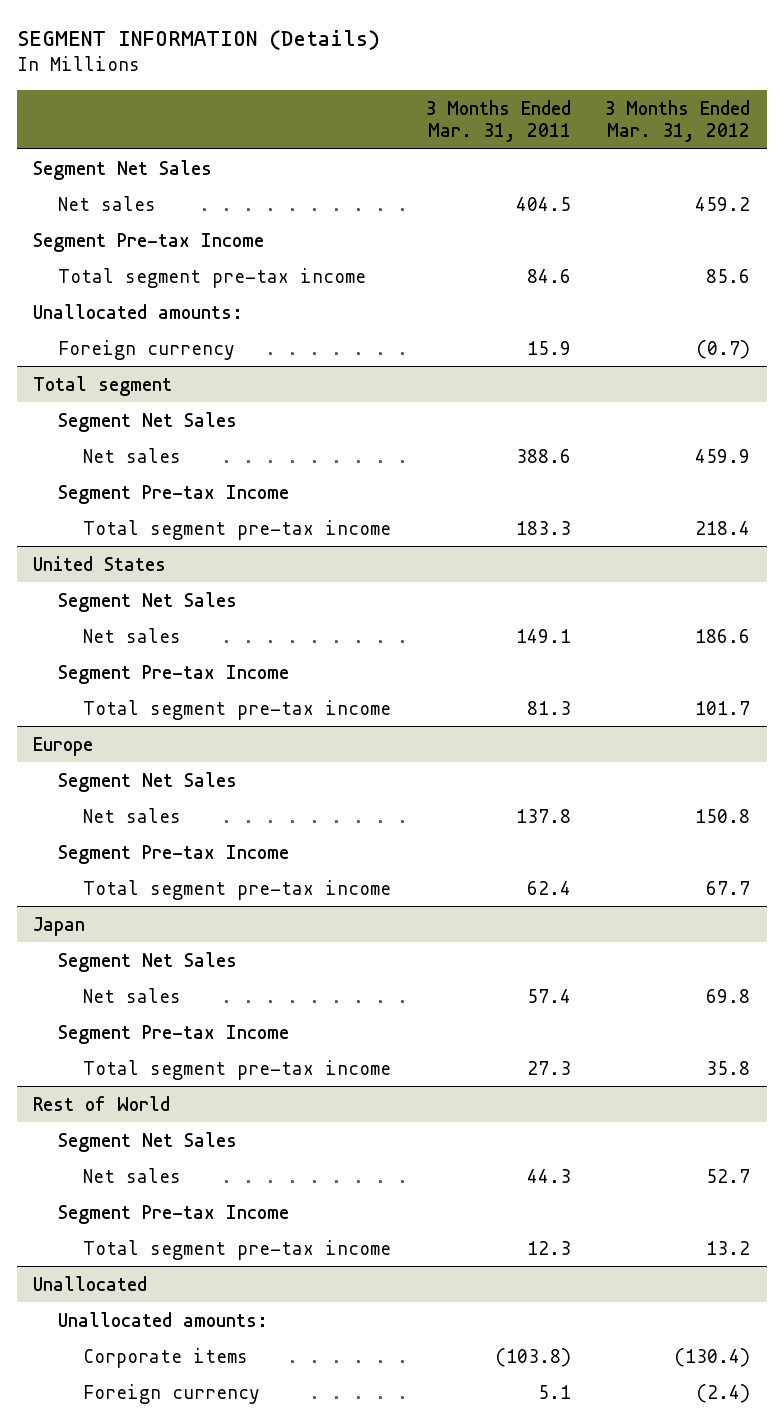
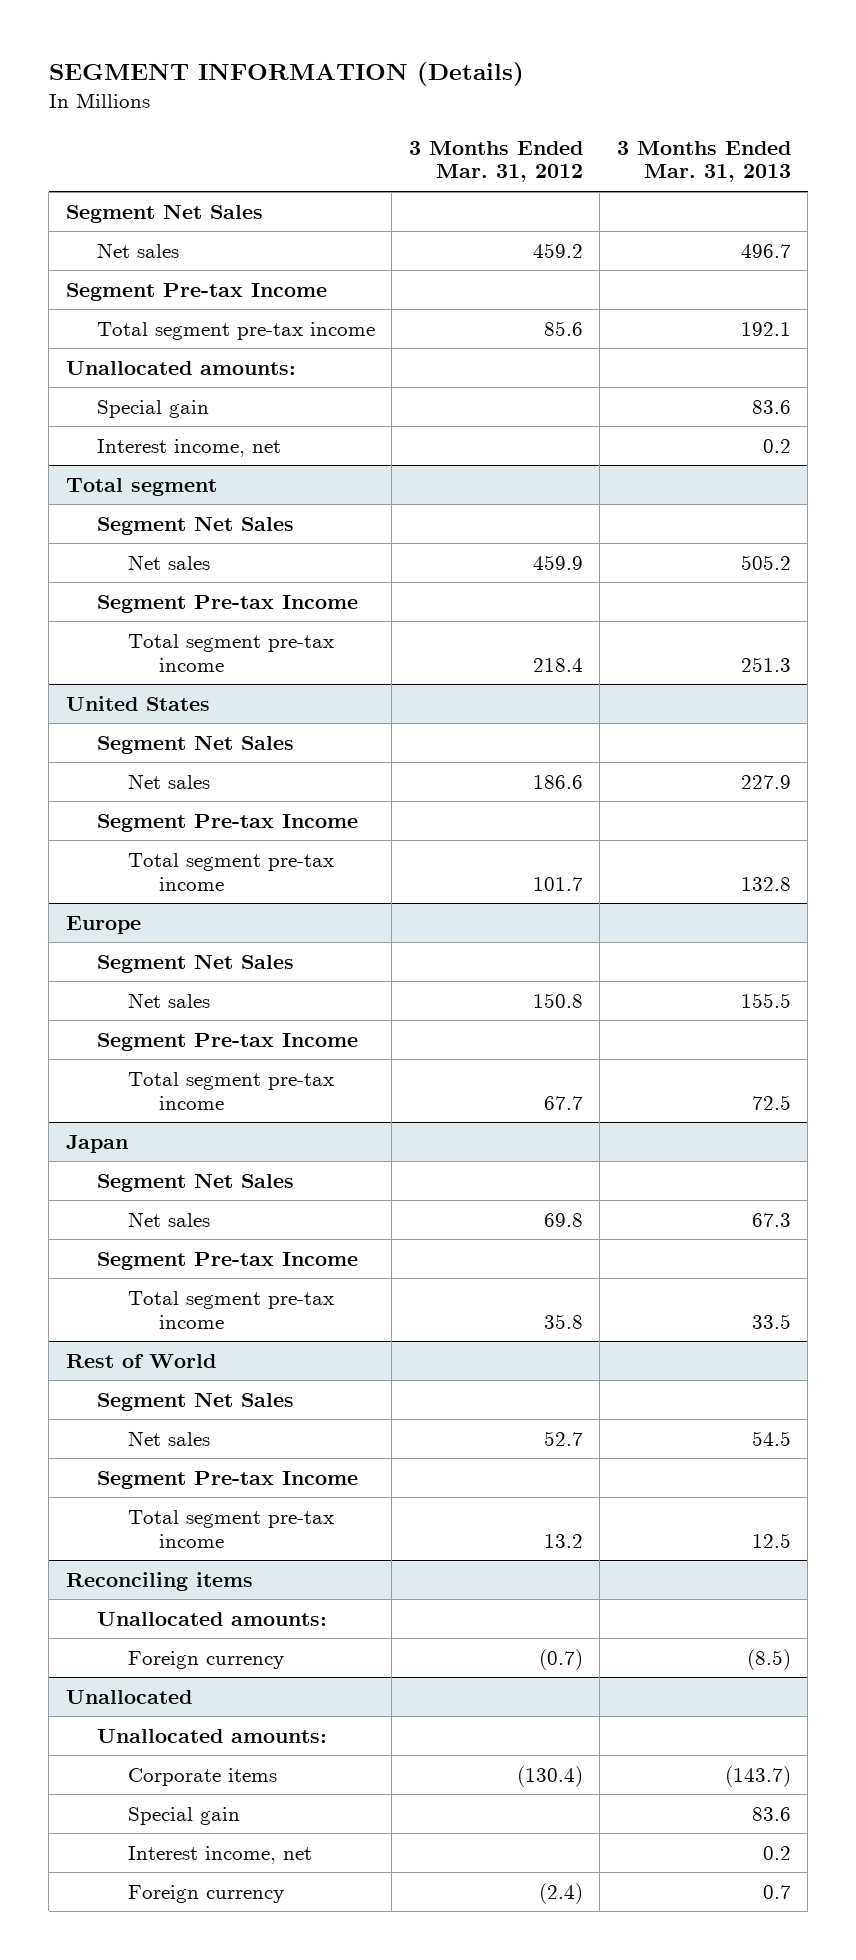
[424,99,571,143] 3 Months Ended Mar. 31, 2011 -> none
none -> [616,140,791,183] 3 Months Ended Mar. 31, 2013
[58,339,236,360] Foreign currency -> none
none -> [96,399,209,418] Special gain
none -> [96,438,281,457] Interest income, net
none -> [65,1571,253,1591] Reconciling items
none -> [96,1611,327,1626] Unallocated amounts:
none -> [127,1650,284,1669] Foreign currency
none -> [127,1806,240,1825] Special gain
none -> [127,1845,312,1864] Interest income, net

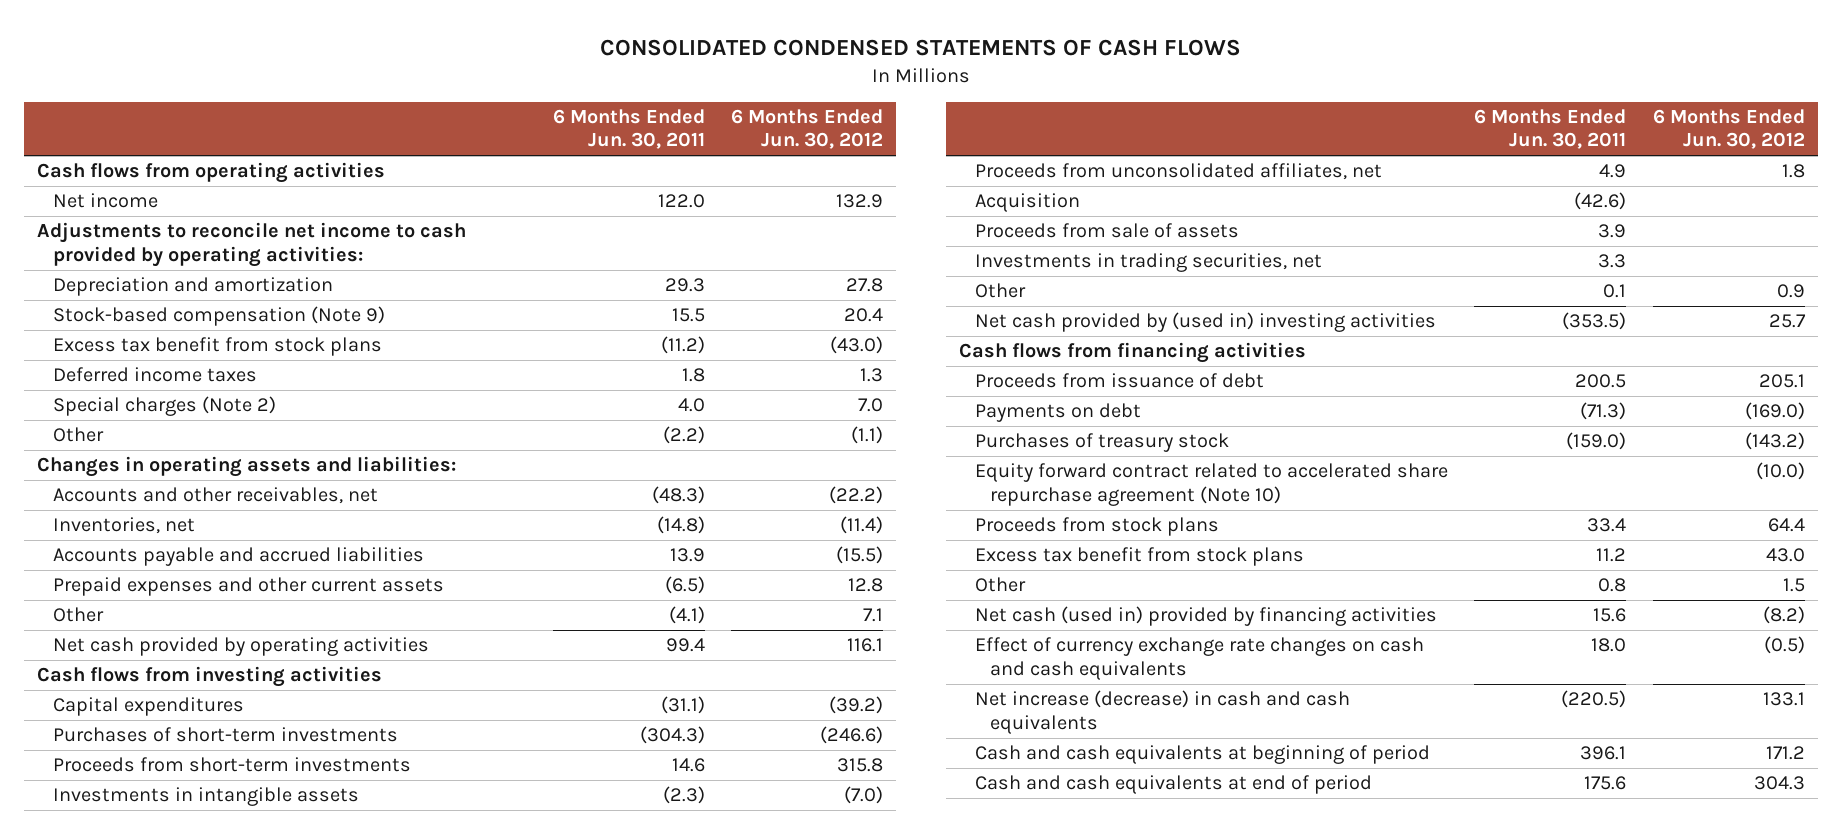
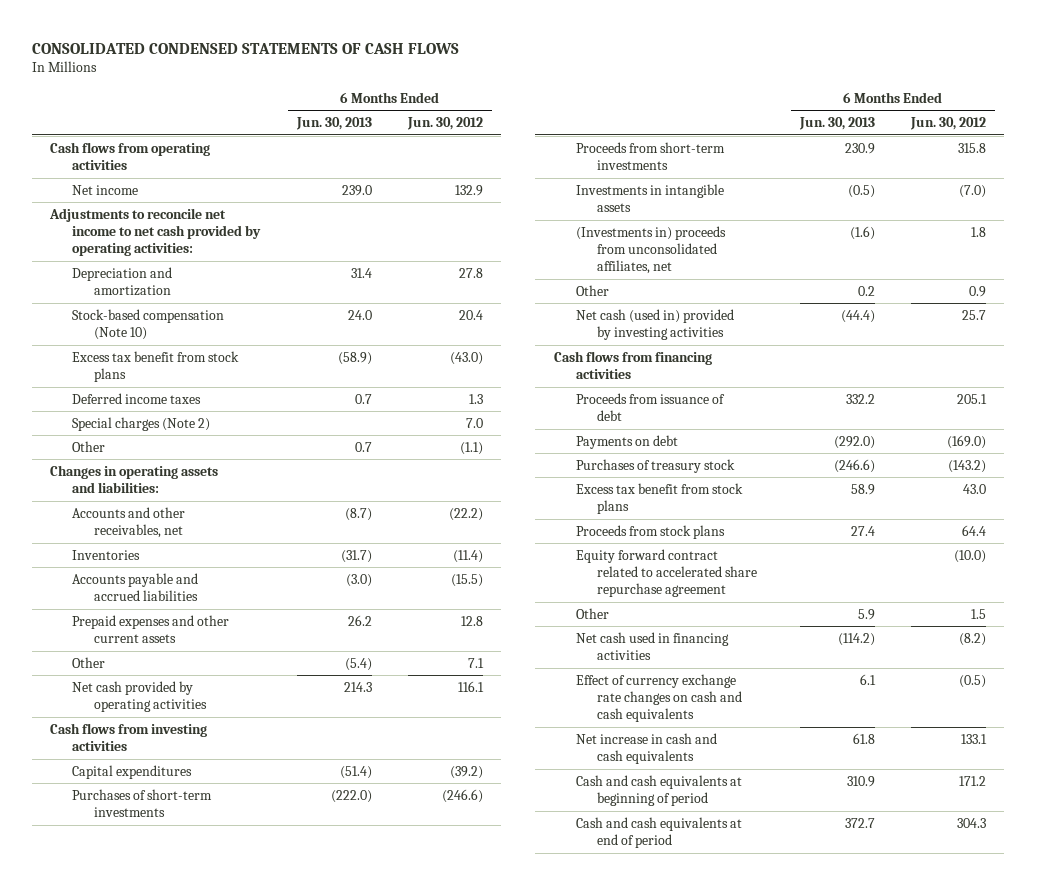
[552,108,705,150] 6 Months Ended Jun. 30, 2011 -> none
none -> [295,117,372,131] Jun. 30, 2013
[37,222,467,267] Adjustments to reconcile net income to cash provided by operating activities: -> [49,207,262,257] Adjustments to reconcile net income to net cash provided by operating activities:
[53,306,386,327] Stock-based compensation (Note 9) -> [72,308,225,341] Stock-based compensation (Note 10)
[53,517,196,535] Inventories, net -> [72,549,141,560] Inventories
[974,193,1080,213] Acquisition -> none
[974,223,1239,239] Proceeds from sale of assets -> none
[974,253,1322,273] Investments in trading securities, net -> none
[974,163,1382,181] Proceeds from unconsolidated affiliates, net -> [575,225,726,275] (Investments in) proceeds from unconsolidated affiliates, net
[974,312,1436,333] Net cash provided by (used in) investing activities -> [575,308,734,341] Net cash (used in) provided by investing activities
[974,463,1448,506] Equity forward contract related to accelerated share repurchase agreement (Note 10) -> none
[974,517,1219,537] Proceeds from stock plans -> [575,524,725,539] Proceeds from stock plans
none -> [575,548,758,598] Equity forward contract related to accelerated share repurchase agreement
[974,606,1437,627] Net cash (used in) provided by financing activities -> [575,631,729,661] Net cash used in financing activities
[974,690,1350,734] Net increase (decrease) in cash and cash equivalents -> [575,732,717,765] Net increase in cash and cash equivalents

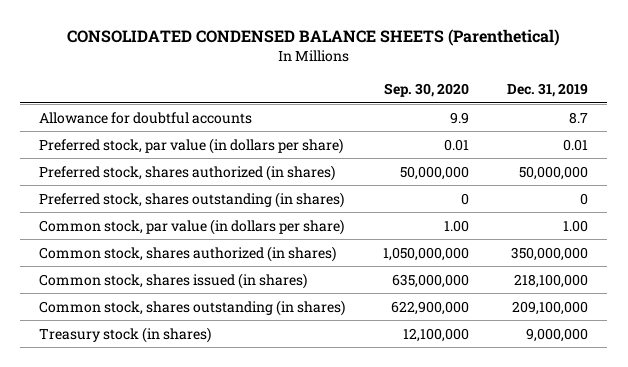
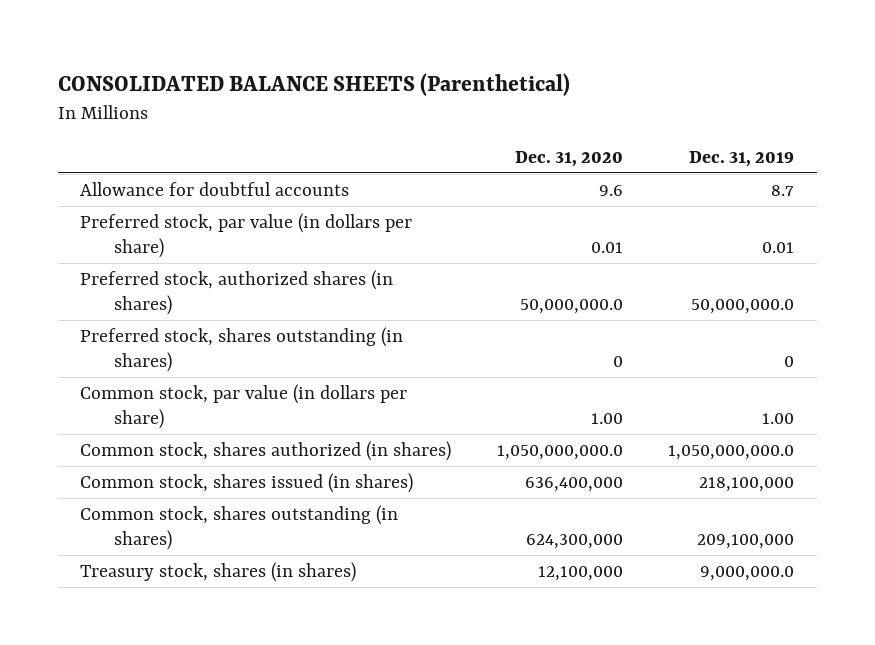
[66,29,560,47] CONSOLIDATED CONDENSED BALANCE SHEETS (Parenthetical) -> [57,72,570,96] CONSOLIDATED BALANCE SHEETS (Parenthetical)
[384,83,470,98] Sep. 30, 2020 -> none
none -> [514,150,623,167] Dec. 31, 2020
[39,164,336,181] Preferred stock, shares authorized (in shares) -> [80,270,394,316] Preferred stock, authorized shares (in shares)
[519,165,589,180] 50,000,000 -> [691,299,795,315] 50,000,000.0
[511,246,589,261] 350,000,000 -> [668,445,795,461] 1,050,000,000.0
[39,326,212,343] Treasury stock (in shares) -> [80,562,357,583] Treasury stock, shares (in shares)
[526,327,589,342] 9,000,000 -> [700,566,795,582] 9,000,000.0

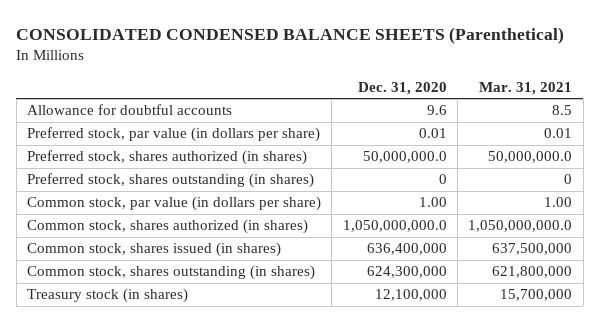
[57,72,570,96] CONSOLIDATED BALANCE SHEETS (Parenthetical) -> [16,26,565,44] CONSOLIDATED CONDENSED BALANCE SHEETS (Parenthetical)
[689,150,795,167] Dec. 31, 2019 -> none
none -> [479,81,573,95] Mar. 31, 2021
[80,270,394,316] Preferred stock, authorized shares (in shares) -> [27,150,308,166] Preferred stock, shares authorized (in shares)
[80,562,357,583] Treasury stock, shares (in shares) -> [27,288,189,304] Treasury stock (in shares)

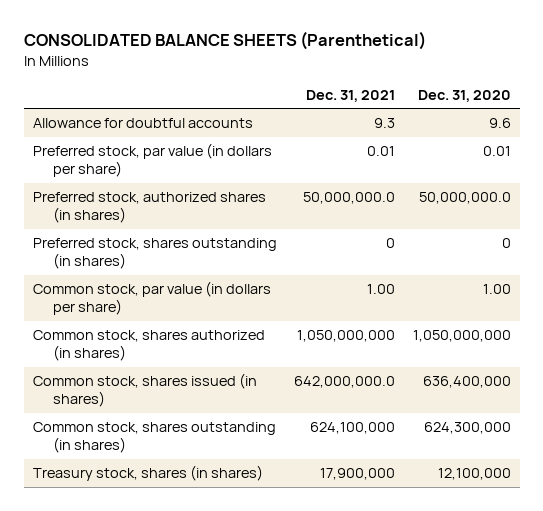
[16,26,565,44] CONSOLIDATED CONDENSED BALANCE SHEETS (Parenthetical) -> [23,31,426,51] CONSOLIDATED BALANCE SHEETS (Parenthetical)
[479,81,573,95] Mar. 31, 2021 -> none
none -> [306,89,396,102] Dec. 31, 2021
[27,150,308,166] Preferred stock, shares authorized (in shares) -> [32,192,266,224] Preferred stock, authorized shares (in shares)
[342,220,447,233] 1,050,000,000.0 -> [412,330,511,343] 1,050,000,000
[27,288,189,304] Treasury stock (in shares) -> [32,465,263,482] Treasury stock, shares (in shares)

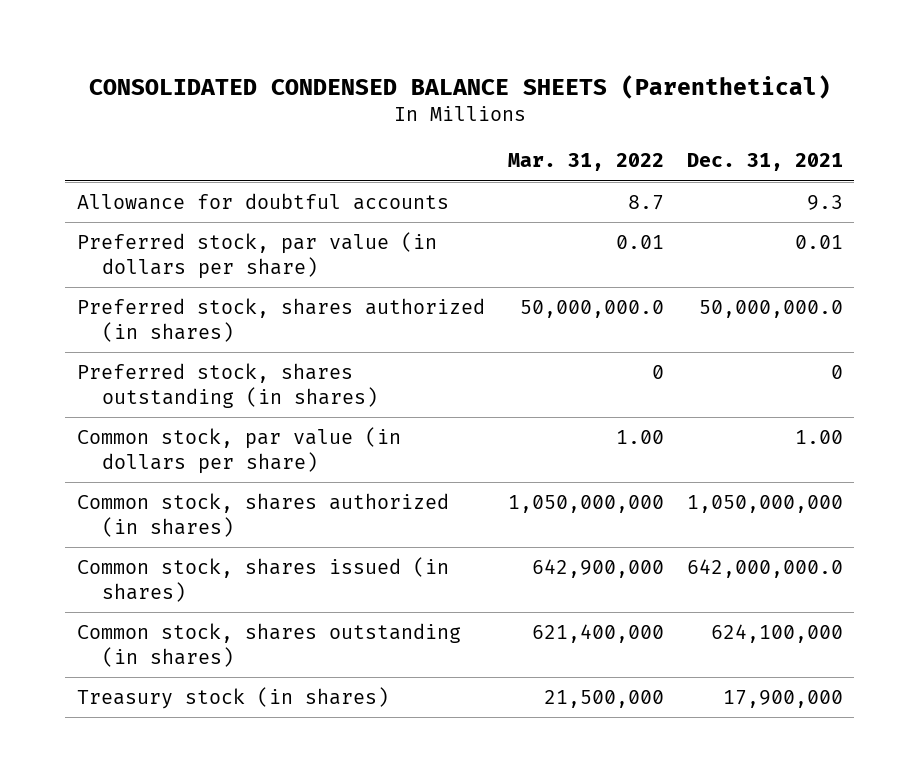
[23,31,426,51] CONSOLIDATED BALANCE SHEETS (Parenthetical) -> [88,75,831,100] CONSOLIDATED CONDENSED BALANCE SHEETS (Parenthetical)
[417,89,511,102] Dec. 31, 2020 -> none
none -> [507,153,664,172] Mar. 31, 2022
[32,192,266,224] Preferred stock, authorized shares (in shares) -> [76,297,485,342] Preferred stock, shares authorized (in shares)
[32,465,263,482] Treasury stock, shares (in shares) -> [76,686,389,709] Treasury stock (in shares)

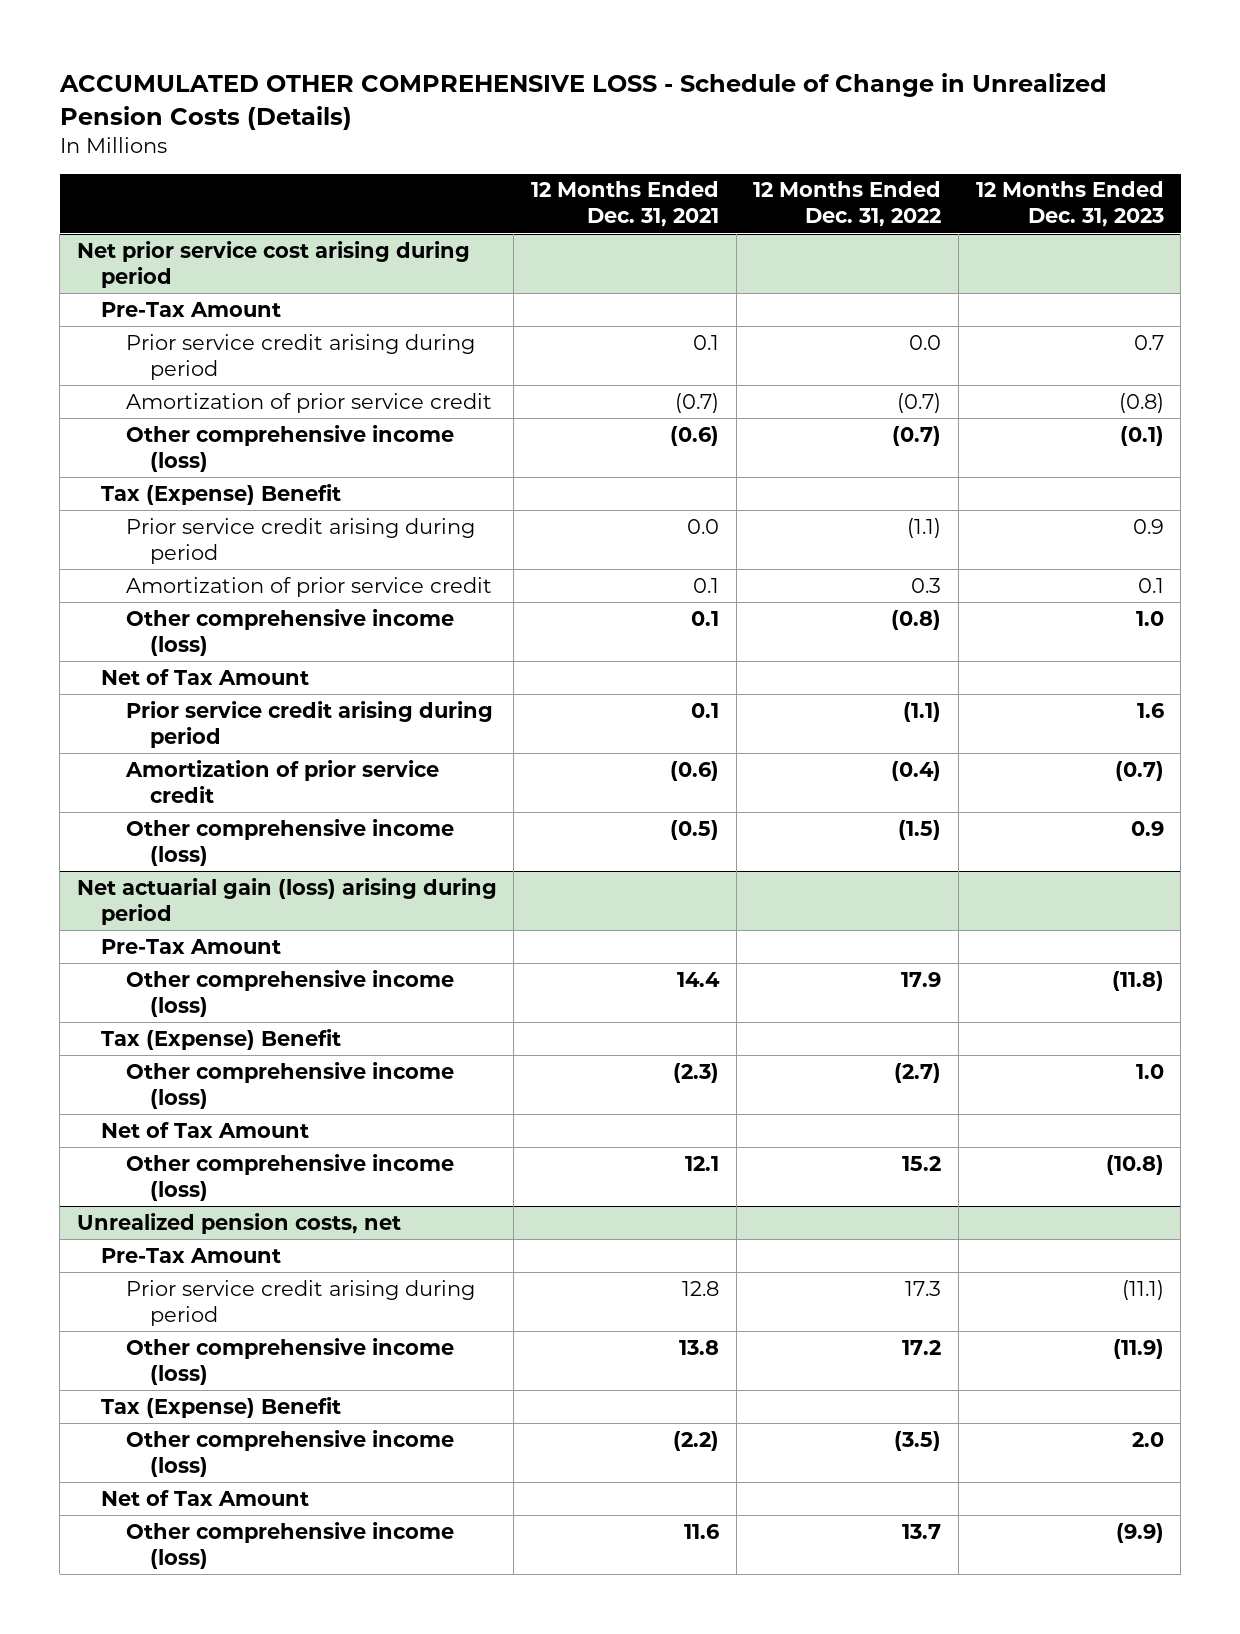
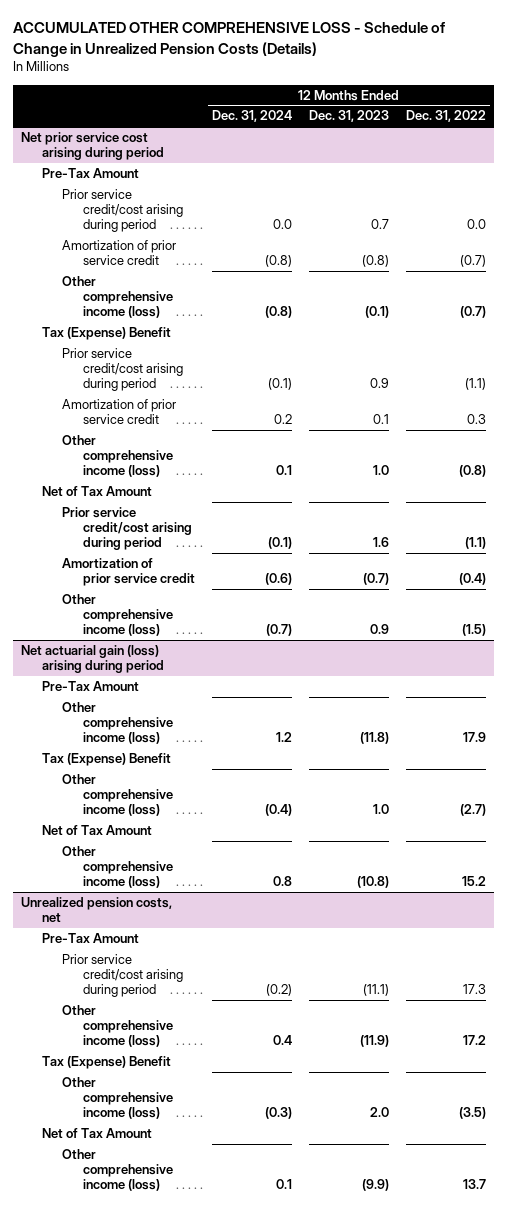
[531,181,720,228] 12 Months Ended Dec. 31, 2021 -> none
none -> [211,110,292,123] Dec. 31, 2024
[125,333,475,380] Prior service credit arising during period -> [62,189,184,233] Prior service credit/cost arising during period
[125,517,475,564] Prior service credit arising during period -> [62,348,184,392] Prior service credit/cost arising during period
[125,700,493,748] Prior service credit arising during period -> [62,507,193,551] Prior service credit/cost arising during period
[125,1279,475,1326] Prior service credit arising during period -> [62,954,184,998] Prior service credit/cost arising during period

